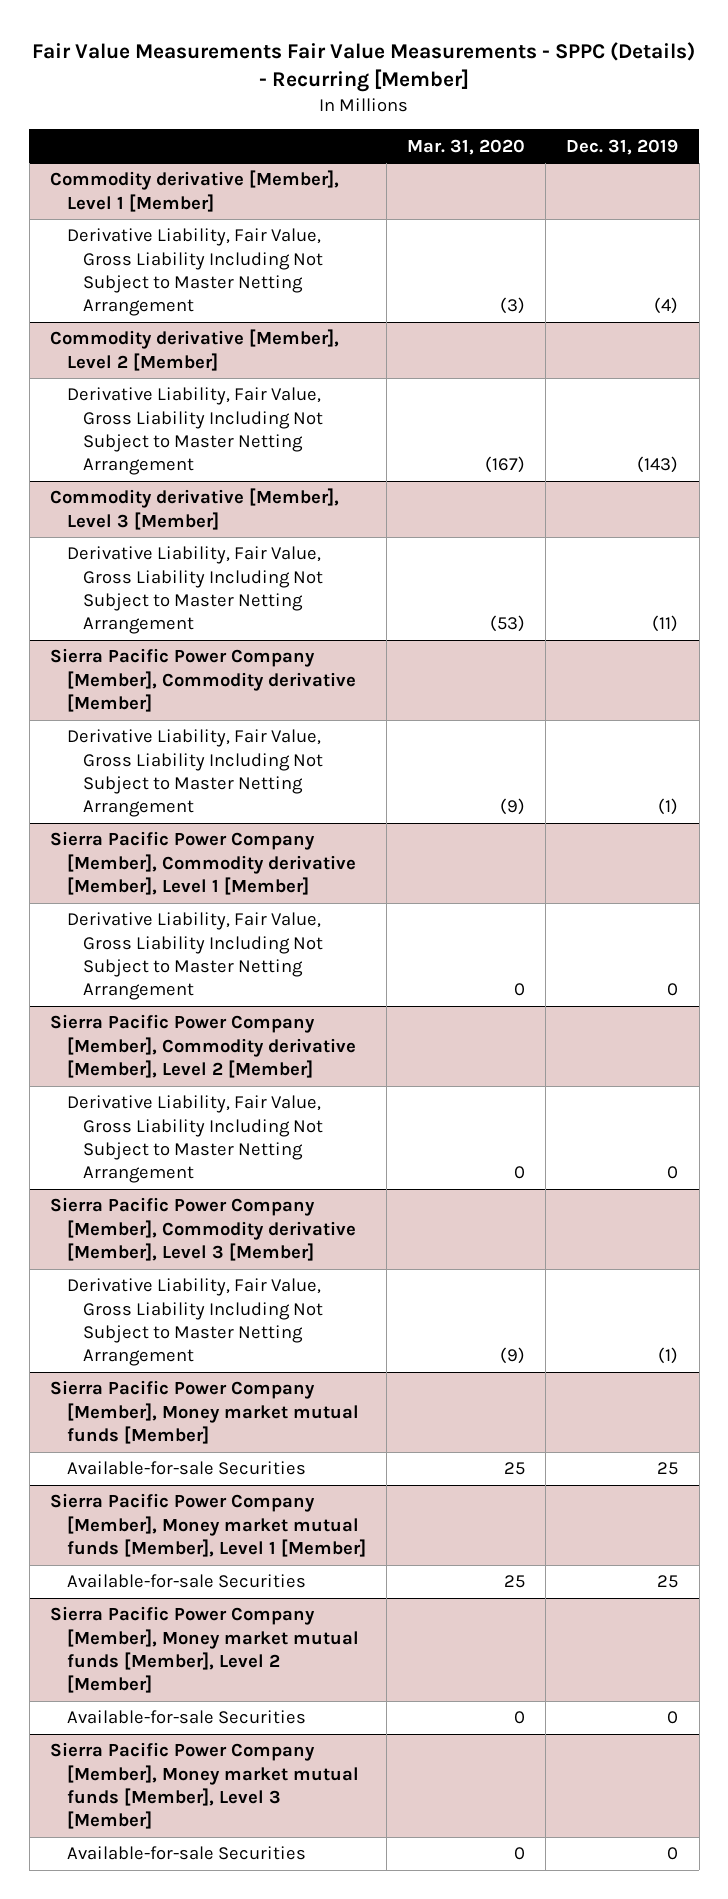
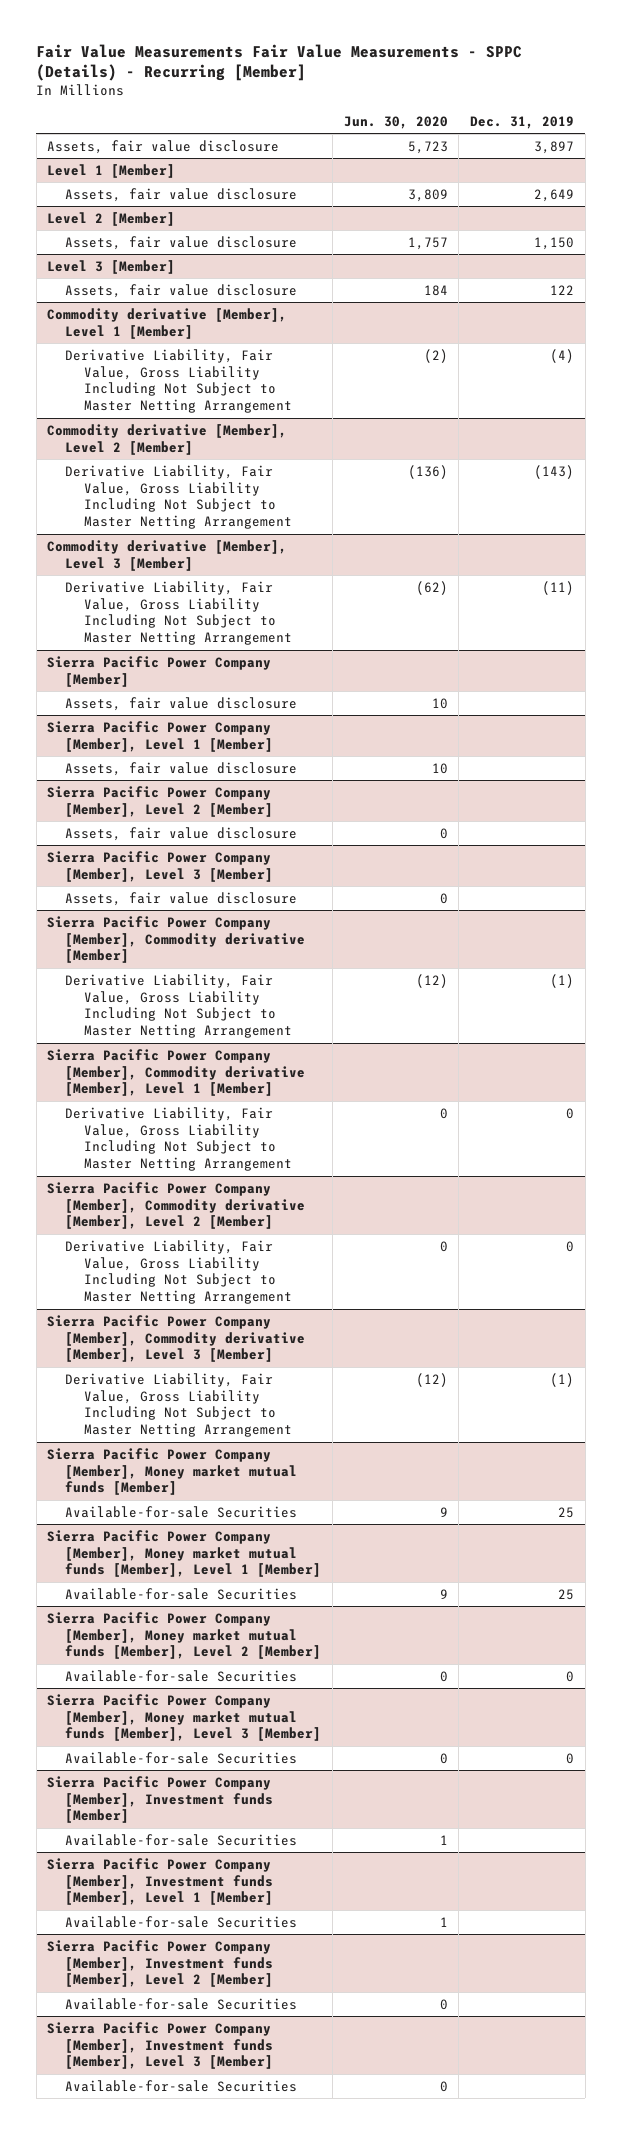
[407,138,526,155] Mar. 31, 2020 -> none
none -> [343,115,448,129] Jun. 30, 2020
none -> [47,139,280,154] Assets, fair value disclosure
none -> [47,163,176,178] Level 1 [Member]
none -> [65,187,298,202] Assets, fair value disclosure
none -> [47,211,176,226] Level 2 [Member]
none -> [65,235,298,250] Assets, fair value disclosure
none -> [47,259,176,274] Level 3 [Member]
none -> [65,283,298,298] Assets, fair value disclosure
none -> [47,655,272,687] Sierra Pacific Power Company [Member]
none -> [65,696,298,711] Assets, fair value disclosure
none -> [47,720,274,752] Sierra Pacific Power Company [Member], Level 1 [Member]
none -> [65,761,298,776] Assets, fair value disclosure
none -> [47,785,274,817] Sierra Pacific Power Company [Member], Level 2 [Member]
none -> [65,826,298,841] Assets, fair value disclosure
none -> [47,850,274,882] Sierra Pacific Power Company [Member], Level 3 [Member]
none -> [65,891,298,906] Assets, fair value disclosure
none -> [47,1775,274,1824] Sierra Pacific Power Company [Member], Investment funds [Member]
none -> [65,1833,298,1846] Available-for-sale Securities
none -> [47,1857,274,1906] Sierra Pacific Power Company [Member], Investment funds [Member], Level 1 [Member]
none -> [65,1915,298,1928] Available-for-sale Securities
none -> [47,1939,274,1988] Sierra Pacific Power Company [Member], Investment funds [Member], Level 2 [Member]
none -> [65,1997,298,2010] Available-for-sale Securities
none -> [47,2021,274,2070] Sierra Pacific Power Company [Member], Investment funds [Member], Level 3 [Member]
none -> [65,2079,298,2092] Available-for-sale Securities

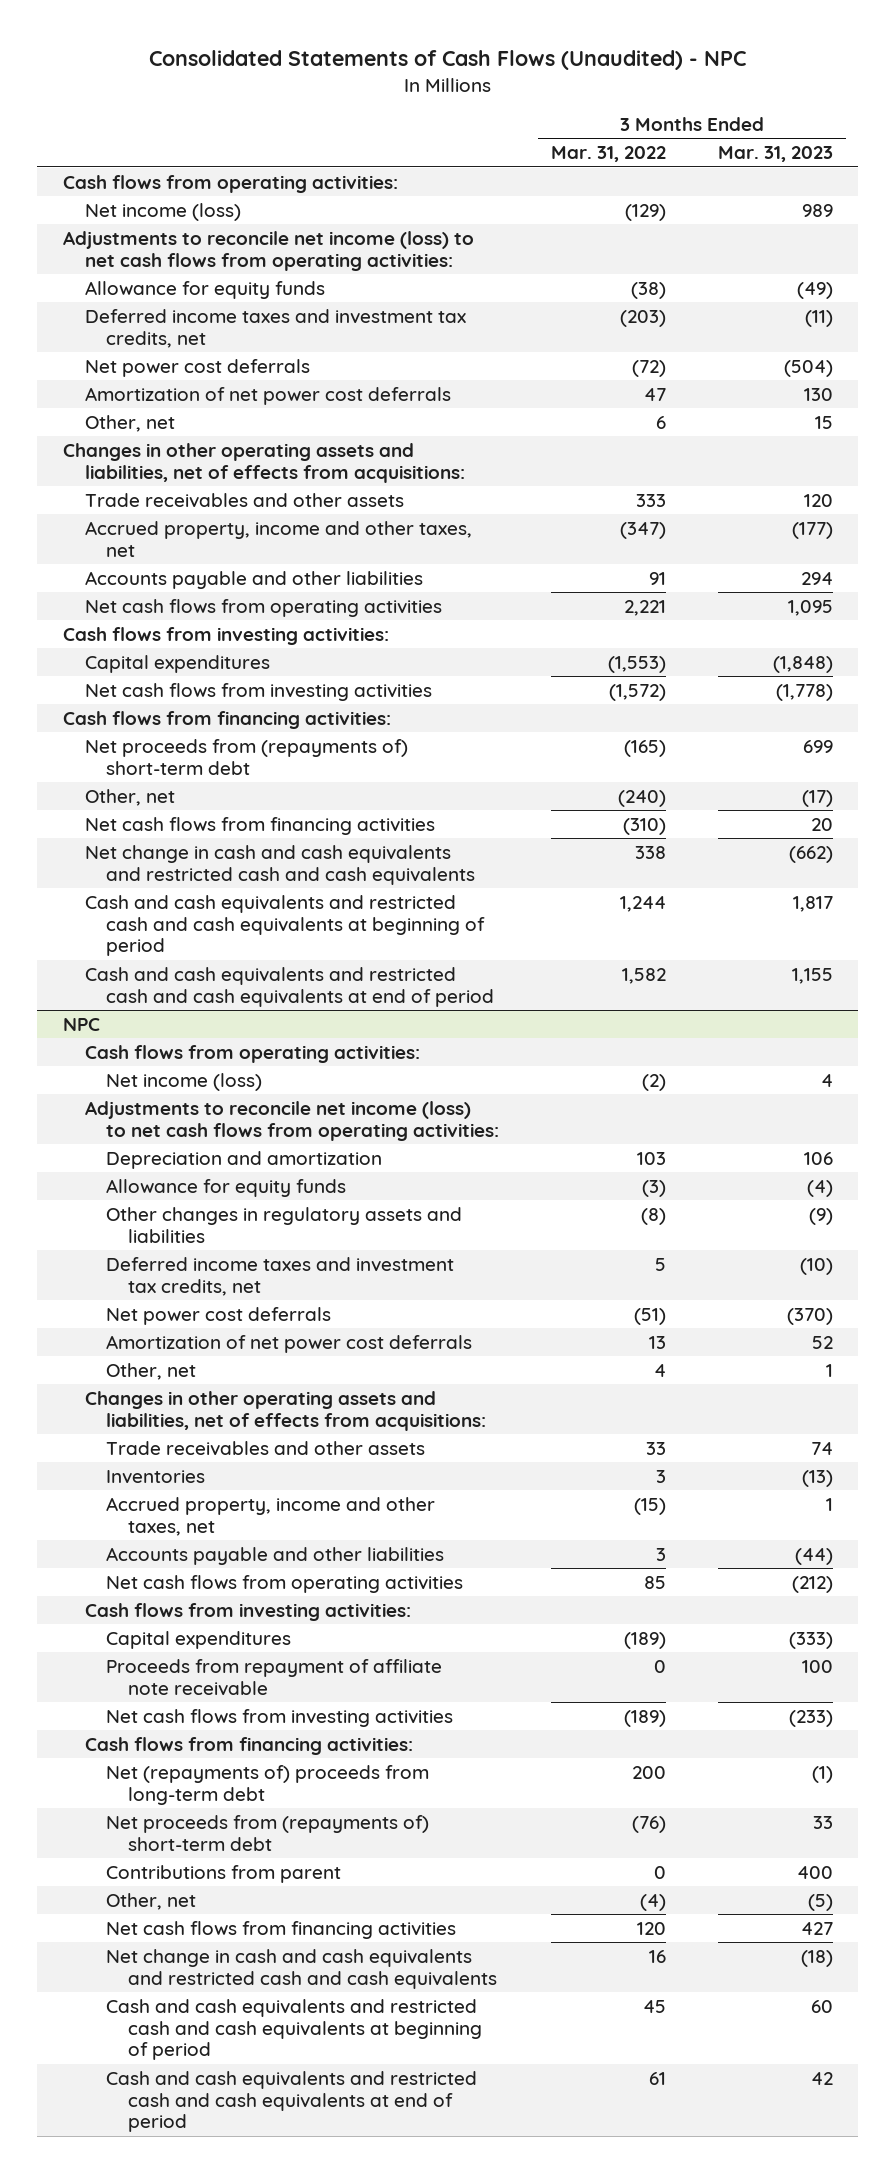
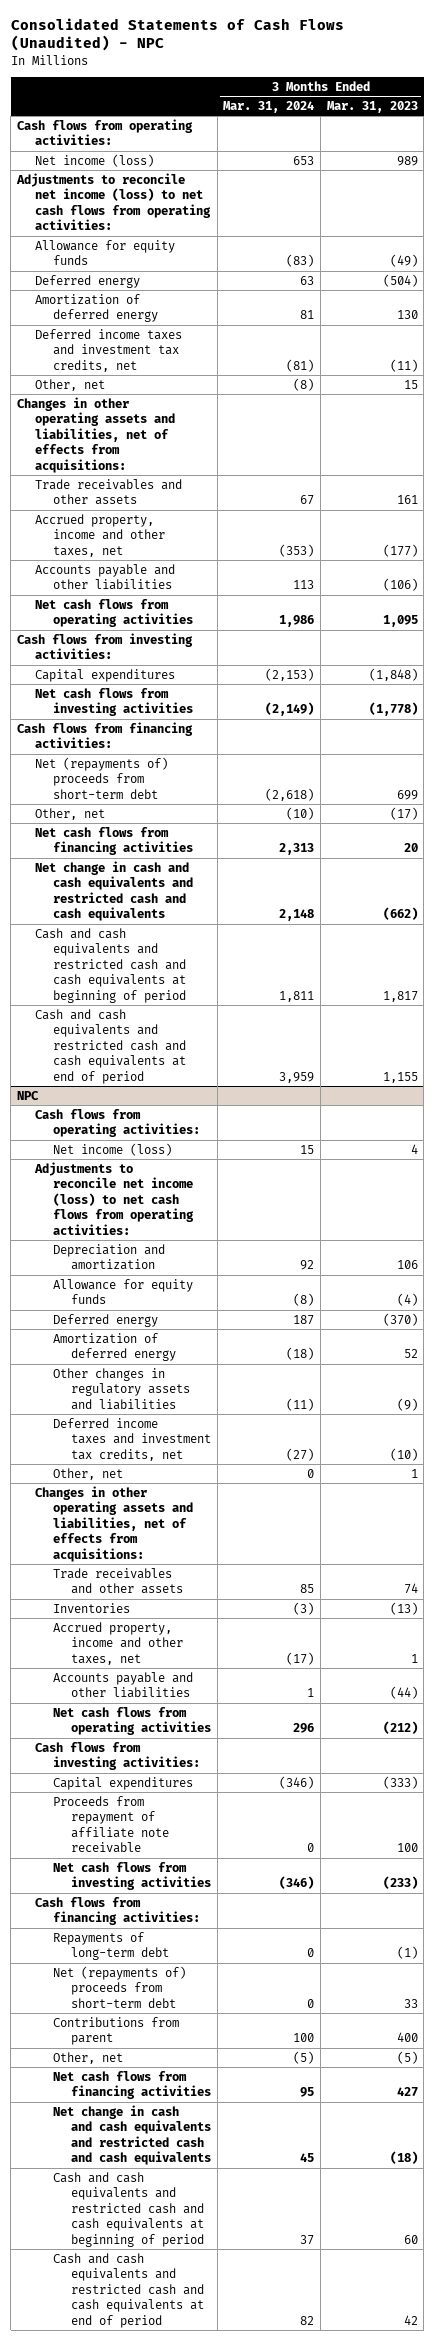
[550,146,666,163] Mar. 31, 2022 -> none
none -> [223,100,315,113] Mar. 31, 2024
none -> [35,274,141,288] Deferred energy
none -> [35,293,159,323] Amortization of deferred energy
[84,358,310,377] Net power cost deferrals -> none
[84,386,451,405] Amortization of net power cost deferrals -> none
[803,493,833,507] 120 -> [396,495,418,505] 161
[800,571,833,585] 294 -> [382,578,418,592] (106)
[84,738,408,775] Net proceeds from (repayments of) short-term debt -> [35,756,169,799] Net (repayments of) proceeds from short-term debt
none -> [53,1313,159,1327] Deferred energy
none -> [53,1332,177,1362] Amortization of deferred energy
[106,1306,332,1325] Net power cost deferrals -> none
[106,1334,473,1353] Amortization of net power cost deferrals -> none
[106,1764,430,1805] Net (repayments of) proceeds from long-term debt -> [53,1931,170,1961] Repayments of long-term debt
[106,1814,430,1851] Net proceeds from (repayments of) short-term debt -> [53,1965,187,2008] Net (repayments of) proceeds from short-term debt

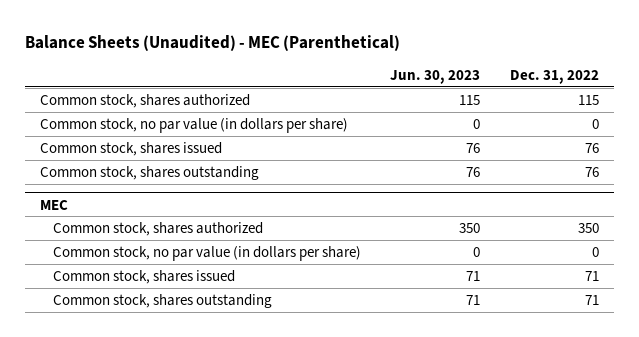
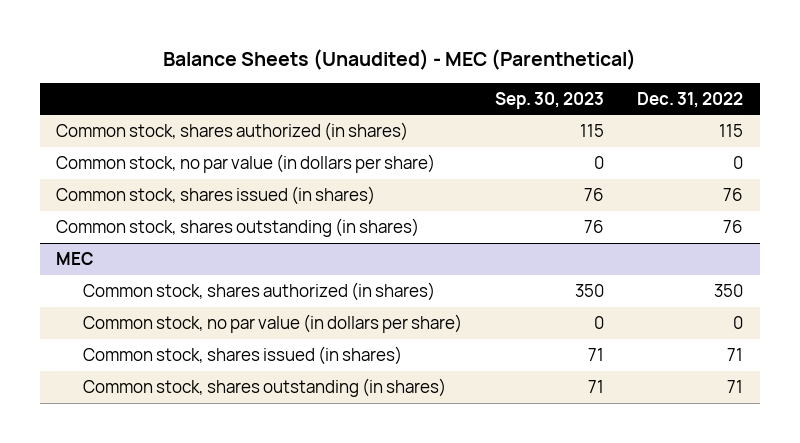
[390,69,481,84] Jun. 30, 2023 -> none
none -> [495,91,605,109] Sep. 30, 2023
[39,93,250,108] Common stock, shares authorized -> [56,121,409,141] Common stock, shares authorized (in shares)
[39,141,222,156] Common stock, shares issued -> [56,185,376,205] Common stock, shares issued (in shares)
[39,165,259,180] Common stock, shares outstanding -> [56,217,420,237] Common stock, shares outstanding (in shares)
[52,221,263,236] Common stock, shares authorized -> [82,281,435,301] Common stock, shares authorized (in shares)
[52,269,235,284] Common stock, shares issued -> [82,345,402,365] Common stock, shares issued (in shares)
[52,293,272,308] Common stock, shares outstanding -> [82,377,446,397] Common stock, shares outstanding (in shares)

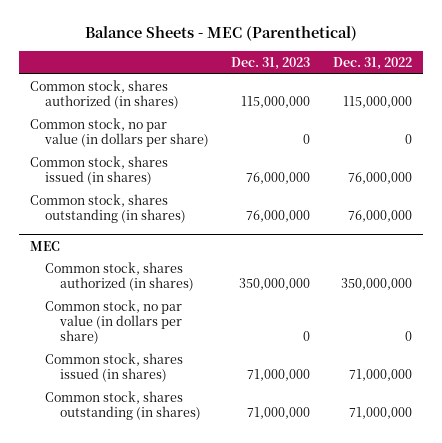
[162,48,636,70] Balance Sheets (Unaudited) - MEC (Parenthetical) -> [84,26,357,42] Balance Sheets - MEC (Parenthetical)
[495,91,605,109] Sep. 30, 2023 -> none
none -> [231,57,311,71] Dec. 31, 2023
[719,123,744,137] 115 -> [342,96,412,109] 115,000,000
[723,187,744,201] 76 -> [347,172,412,185] 76,000,000
[723,219,744,233] 76 -> [347,210,412,223] 76,000,000
[714,283,744,297] 350 -> [340,278,412,291] 350,000,000
[727,347,744,361] 71 -> [348,369,412,382] 71,000,000
[727,379,744,393] 71 -> [348,407,412,420] 71,000,000

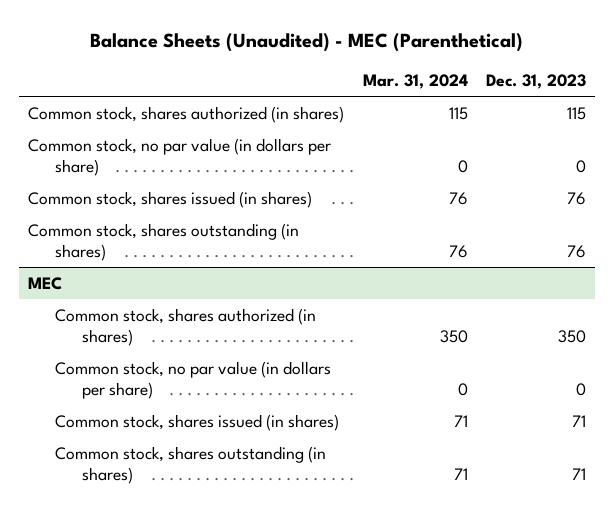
[84,26,357,42] Balance Sheets - MEC (Parenthetical) -> [90,32,524,52] Balance Sheets (Unaudited) - MEC (Parenthetical)
[332,57,412,71] Dec. 31, 2022 -> none
none -> [362,74,468,90] Mar. 31, 2024
[241,96,311,109] 115,000,000 -> [566,106,586,120] 115
[246,172,311,185] 76,000,000 -> [566,191,586,205] 76
[246,210,311,223] 76,000,000 -> [566,244,586,258] 76
[239,278,311,291] 350,000,000 -> [557,329,586,343] 350
[247,369,311,382] 71,000,000 -> [571,414,586,427] 71
[247,407,311,420] 71,000,000 -> [571,467,586,480] 71

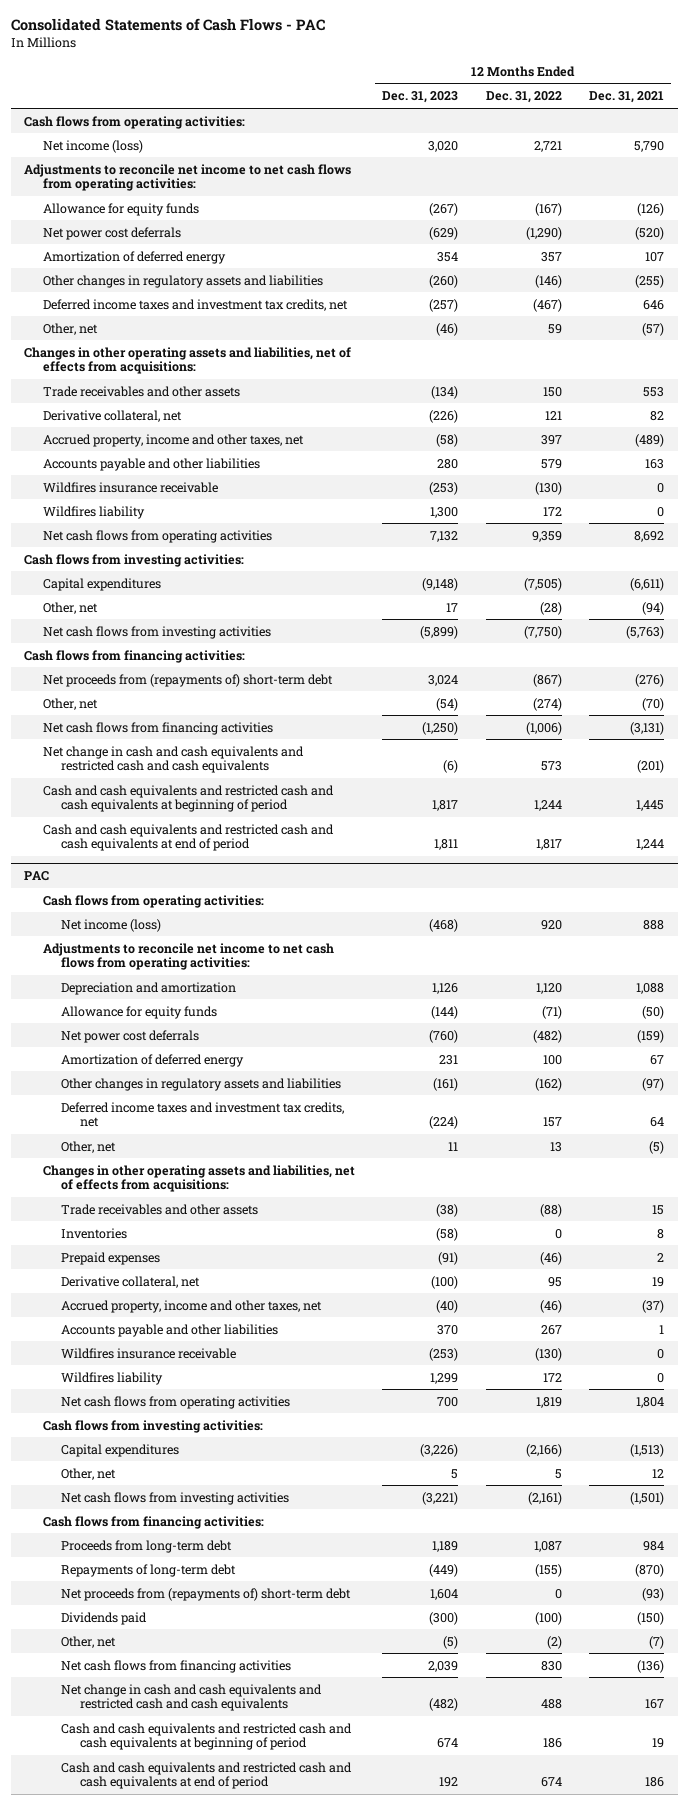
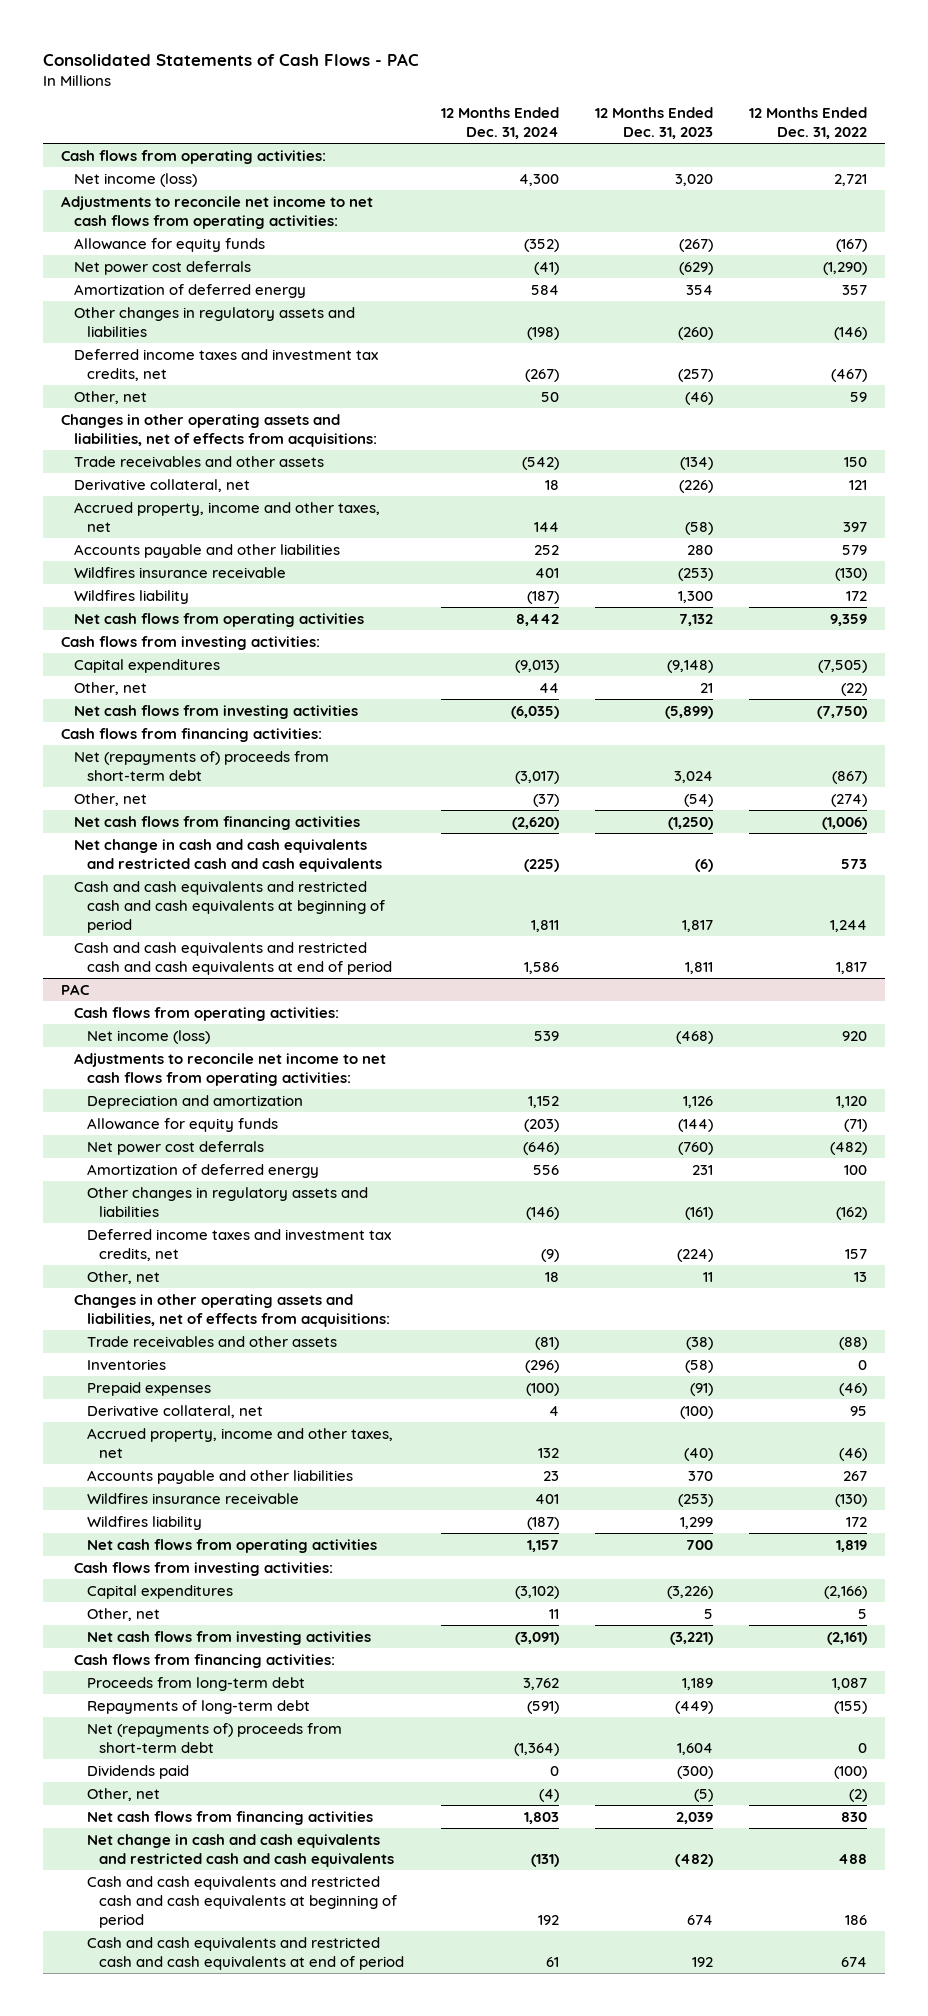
[588,91,664,104] Dec. 31, 2021 -> none
none -> [440,107,559,140] 12 Months Ended Dec. 31, 2024
[446,602,459,612] 17 -> [699,682,713,693] 21
[539,601,562,615] (28) -> [841,682,868,696] (22)
[42,673,333,687] Net proceeds from (repayments of) short-term debt -> [73,750,329,781] Net (repayments of) proceeds from short-term debt
[61,1587,352,1601] Net proceeds from (repayments of) short-term debt -> [86,1722,342,1753] Net (repayments of) proceeds from short-term debt

